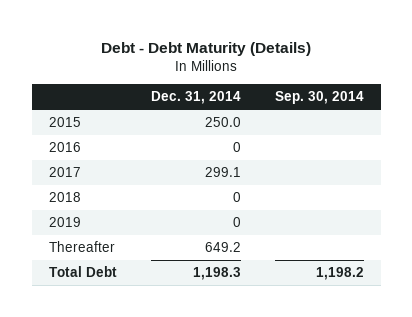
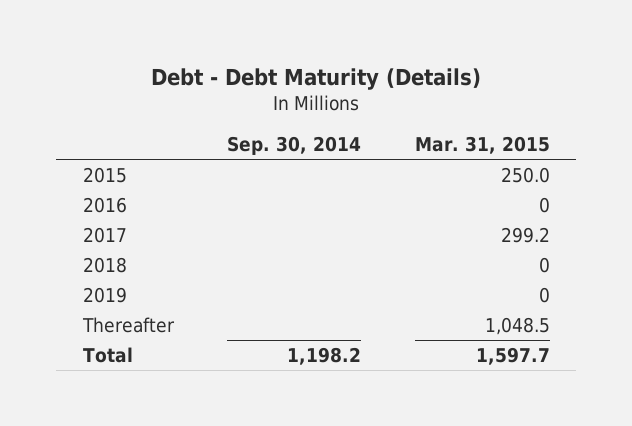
[150,91,241,105] Dec. 31, 2014 -> none
none -> [414,135,550,154] Mar. 31, 2015
[48,266,117,278] Total Debt -> [82,346,133,363] Total

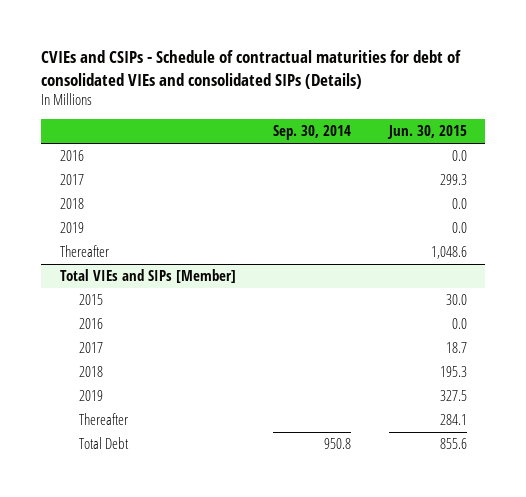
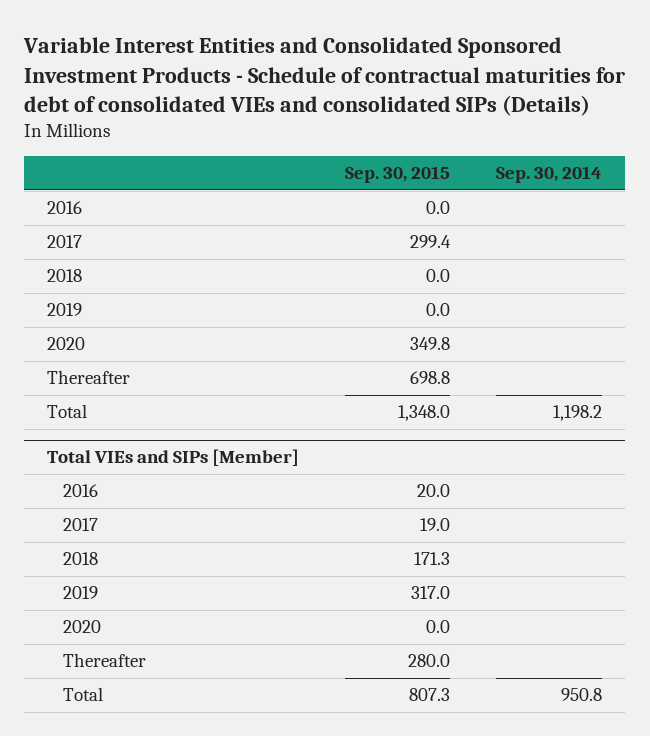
[41,50,462,89] CVIEs and CSIPs - Schedule of contractual maturities for debt of consolidated VIEs and consolidated SIPs (Details) -> [23,37,626,116] Variable Interest Entities and Consolidated Sponsored Investment Products - Schedule of contractual maturities for debt of consolidated VIEs and consolidated SIPs (Details)
[386,125,467,140] Jun. 30, 2015 -> none
none -> [345,166,451,184] Sep. 30, 2015
none -> [47,337,86,351] 2020
none -> [47,404,88,419] Total
[79,293,104,305] 2015 -> none
none -> [62,620,101,634] 2020
[79,436,130,449] Total Debt -> [62,687,103,702] Total

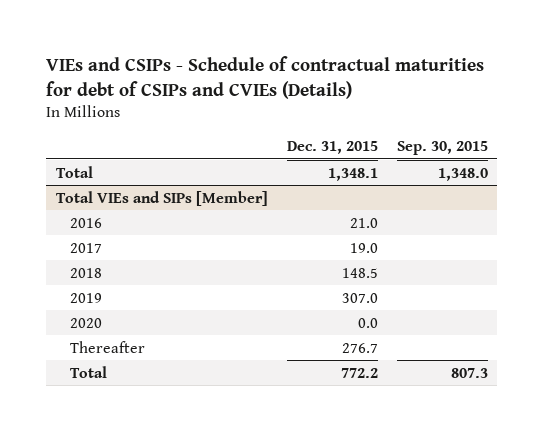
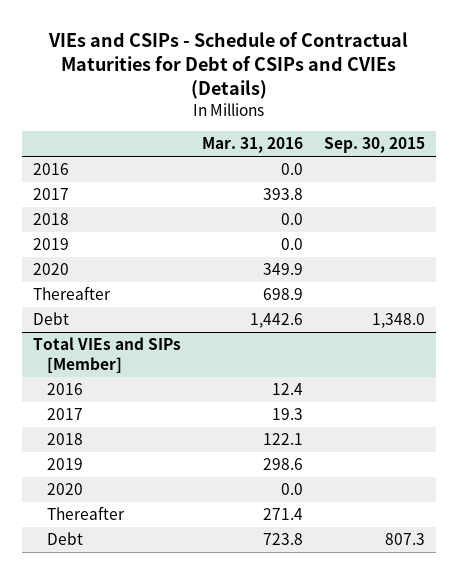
[46,56,485,99] VIEs and CSIPs - Schedule of contractual maturities for debt of CSIPs and CVIEs (Details) -> [48,31,409,99] VIEs and CSIPs - Schedule of Contractual Maturities for Debt of CSIPs and CVIEs (Details)
[286,141,378,155] Dec. 31, 2015 -> none
none -> [202,137,304,154] Mar. 31, 2016
none -> [32,163,69,176] 2016
none -> [32,188,69,201] 2017
none -> [32,213,69,226] 2018
none -> [32,238,69,251] 2019
none -> [32,263,69,276] 2020
none -> [32,286,111,301] Thereafter
[55,165,93,178] Total -> [32,312,69,326] Debt
[69,365,107,378] Total -> [47,532,84,546] Debt

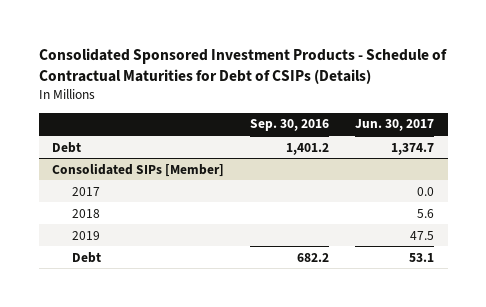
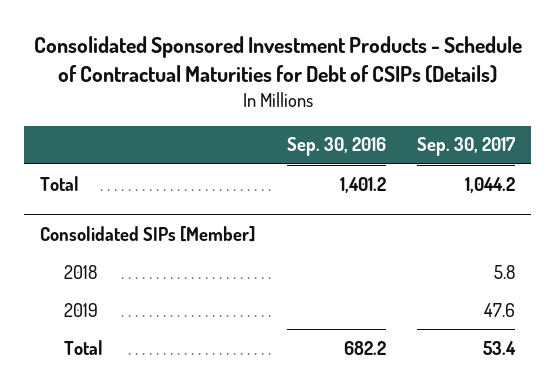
[355,119,435,132] Jun. 30, 2017 -> none
none -> [416,137,515,157] Sep. 30, 2017
[51,141,81,153] Debt -> [40,175,80,191] Total
[72,186,101,196] 2017 -> none
[72,251,102,263] Debt -> [63,339,103,355] Total

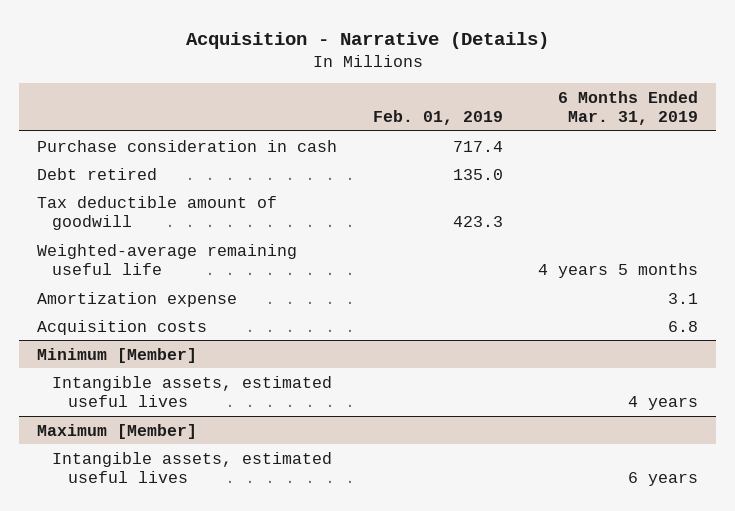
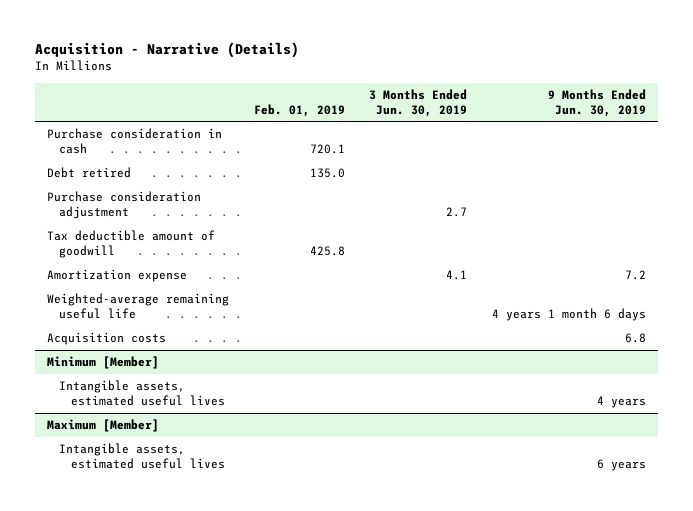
[558,90,699,126] 6 Months Ended Mar. 31, 2019 -> none
none -> [369,88,468,117] 3 Months Ended Jun. 30, 2019
none -> [547,88,646,117] 9 Months Ended Jun. 30, 2019
[452,140,503,152] 717.4 -> [309,144,345,155] 720.1
none -> [47,191,202,220] Purchase consideration adjustment
[452,215,503,227] 423.3 -> [309,246,345,257] 425.8
[36,243,297,275] Weighted-average remaining useful life -> [47,293,230,320] Weighted-average remaining useful life

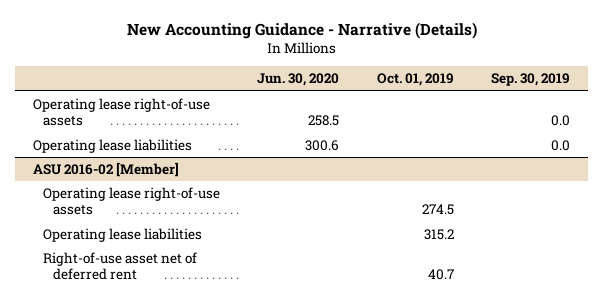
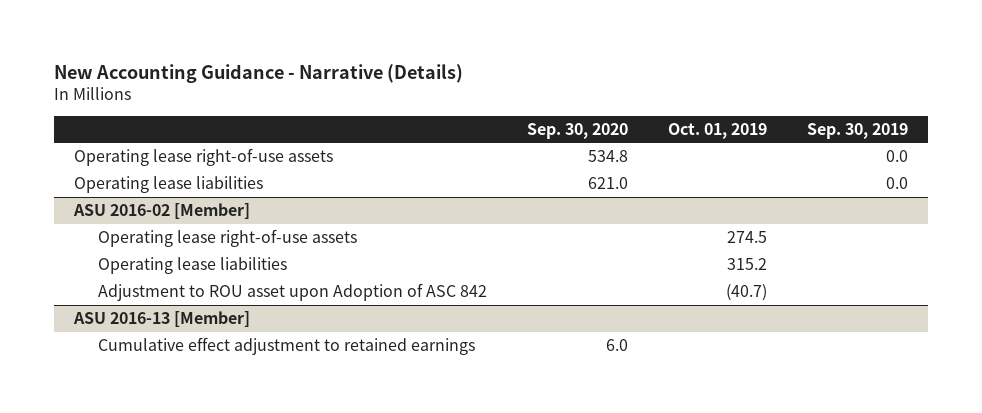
[257,73,340,87] Jun. 30, 2020 -> none
none -> [527,122,629,139] Sep. 30, 2020
[43,251,198,281] Right-of-use asset net of deferred rent -> none
none -> [98,283,488,302] Adjustment to ROU asset upon Adoption of ASC 842
none -> [72,311,250,328] ASU 2016-13 [Member]
none -> [98,337,476,356] Cumulative effect adjustment to retained earnings

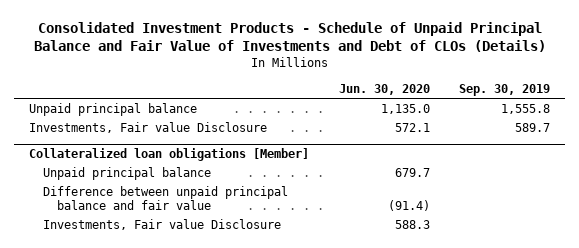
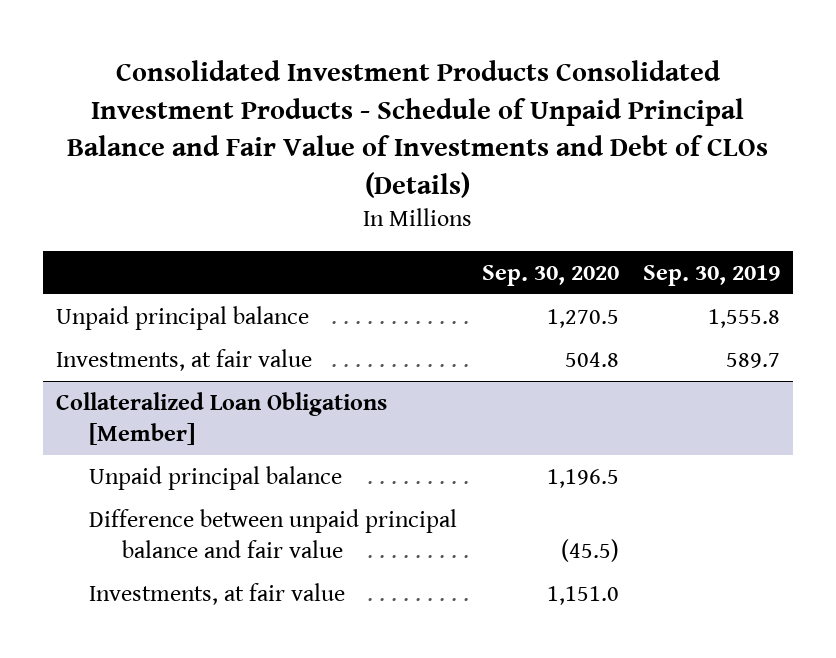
[33,21,546,53] Consolidated Investment Products - Schedule of Unpaid Principal Balance and Fair Value of Investments and Debt of CLOs (Details) -> [67,60,769,198] Consolidated Investment Products Consolidated Investment Products - Schedule of Unpaid Principal Balance and Fair Value of Investments and Debt of CLOs (Details)
[338,83,430,95] Jun. 30, 2020 -> none
none -> [481,264,619,286] Sep. 30, 2020
[29,121,268,133] Investments, Fair value Disclosure -> [55,349,312,372] Investments, at fair value
[29,148,310,162] Collateralized loan obligations [Member] -> [55,392,387,445] Collateralized Loan Obligations [Member]
[43,218,282,230] Investments, Fair value Disclosure -> [88,583,345,606] Investments, at fair value

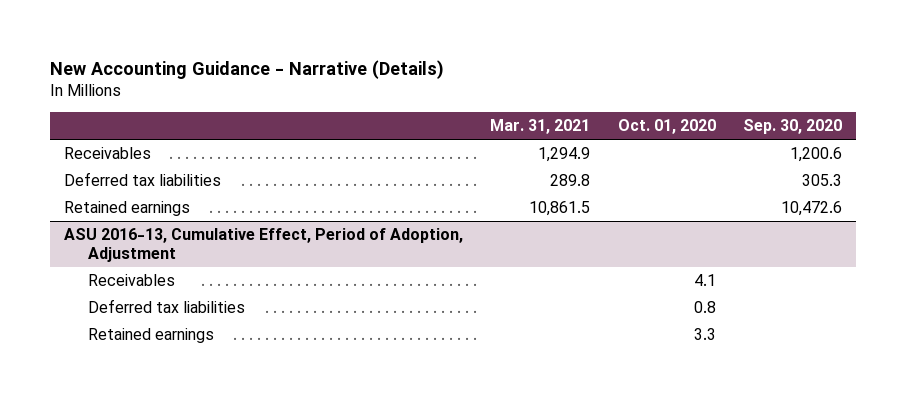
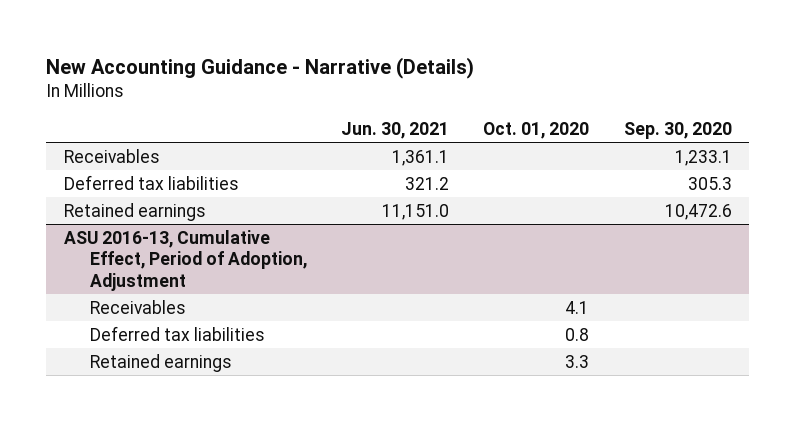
[490,118,591,134] Mar. 31, 2021 -> none
none -> [340,121,449,139] Jun. 30, 2021
[790,147,843,163] 1,200.6 -> [674,149,732,166] 1,233.1

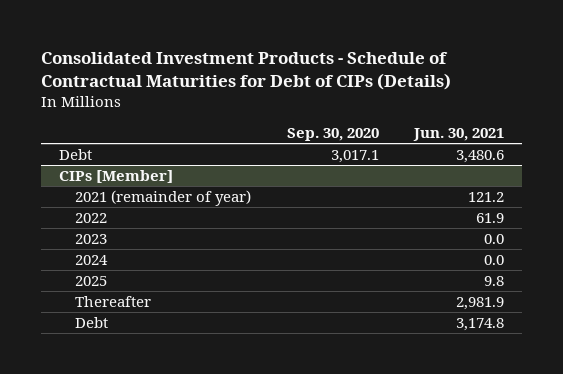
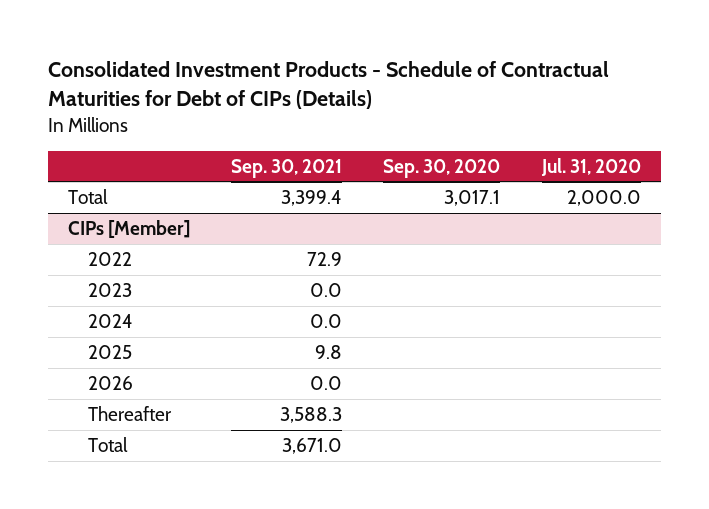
[413,128,505,142] Jun. 30, 2021 -> none
none -> [231,158,343,178] Sep. 30, 2021
none -> [540,157,641,176] Jul. 31, 2020
[59,148,93,160] Debt -> [68,188,109,204] Total
[75,189,252,206] 2021 (remainder of year) -> none
none -> [87,375,133,390] 2026
[75,316,109,328] Debt -> [87,436,128,452] Total

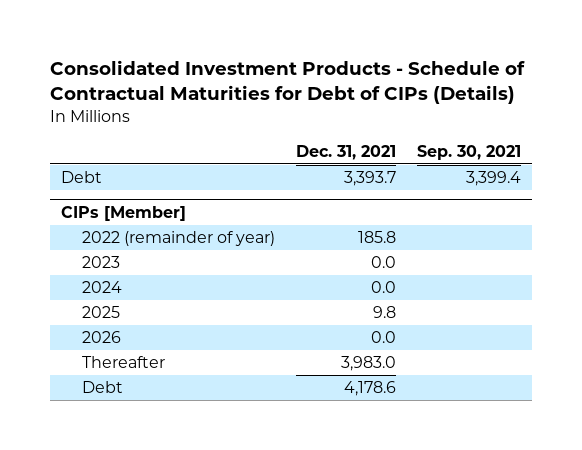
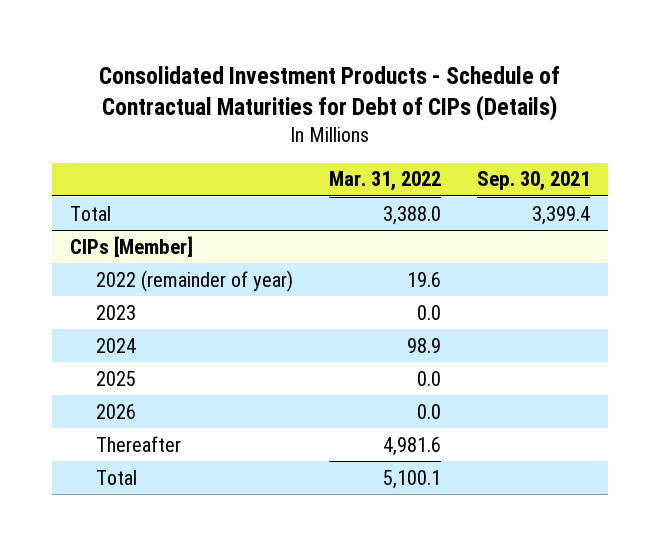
[296,144,397,160] Dec. 31, 2021 -> none
none -> [329,171,442,192] Mar. 31, 2022
[60,171,102,184] Debt -> [70,205,112,221] Total
[81,381,123,394] Debt -> [96,469,138,485] Total

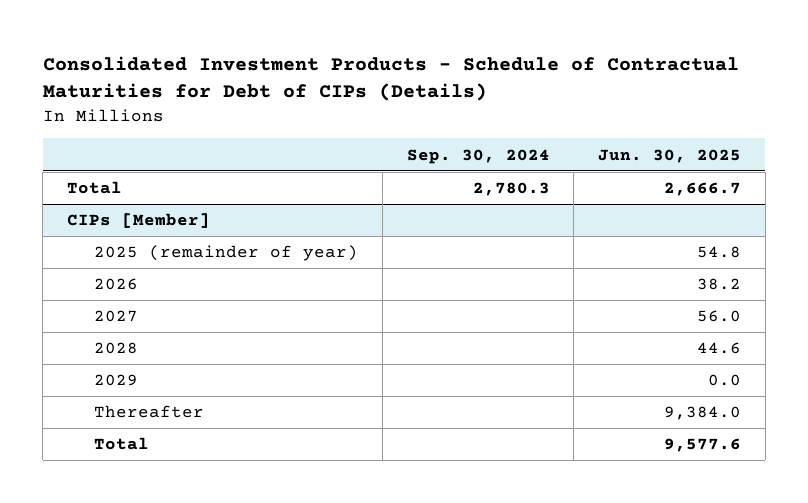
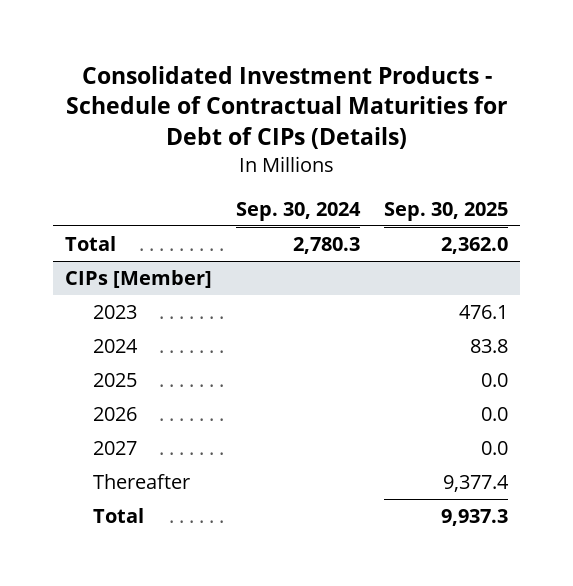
[598,148,742,163] Jun. 30, 2025 -> none
none -> [384,201,509,221] Sep. 30, 2025
[94,245,359,262] 2025 (remainder of year) -> [93,304,138,319] 2023
none -> [93,338,139,353] 2024
none -> [93,372,138,387] 2025
[94,342,139,355] 2028 -> none
[94,374,139,387] 2029 -> none

